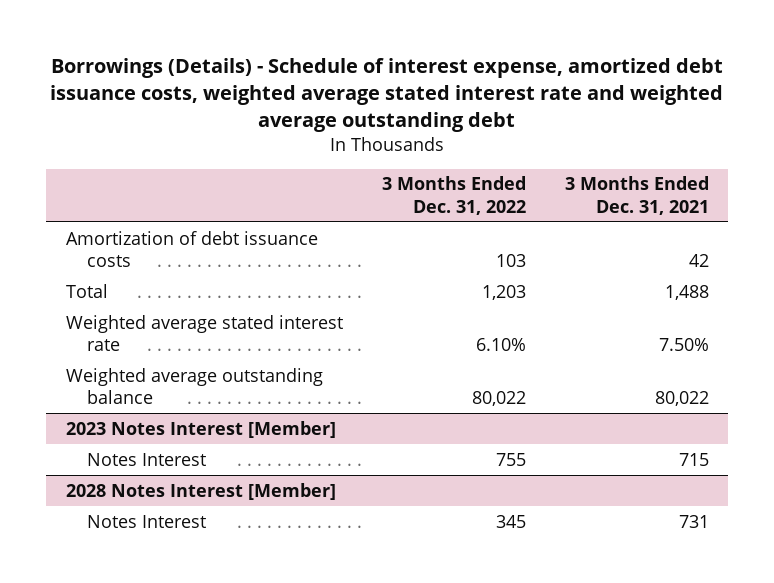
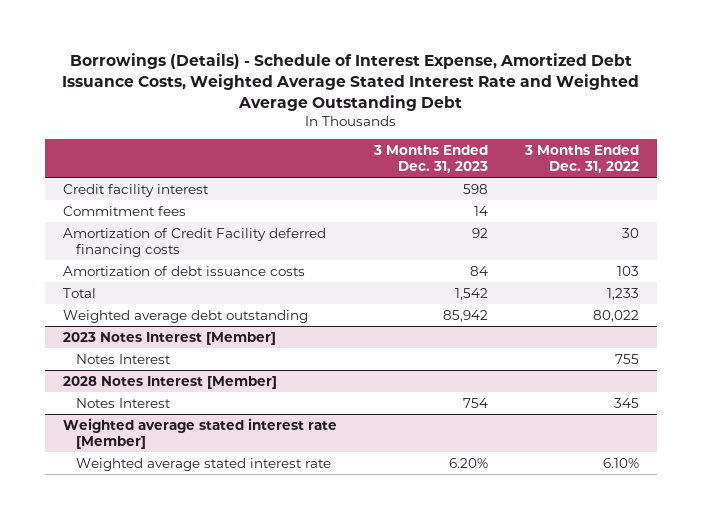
[50,58,724,133] Borrowings (Details) - Schedule of interest expense, amortized debt issuance costs, weighted average stated interest rate and weighted average outstanding debt -> [62,52,640,111] Borrowings (Details) - Schedule of Interest Expense, Amortized Debt Issuance Costs, Weighted Average Stated Interest Rate and Weighted Average Outstanding Debt
[564,176,709,215] 3 Months Ended Dec. 31, 2021 -> none
none -> [373,144,489,174] 3 Months Ended Dec. 31, 2023
none -> [63,183,210,197] Credit facility interest
none -> [63,205,187,216] Commitment fees
none -> [63,227,327,257] Amortization of Credit Facility deferred financing costs
[65,314,343,352] Weighted average stated interest rate -> none
[481,284,526,300] 1,203 -> [607,287,640,300] 1,233
[65,367,323,405] Weighted average outstanding balance -> [63,309,309,323] Weighted average debt outstanding
none -> [63,417,338,449] Weighted average stated interest rate [Member]
none -> [75,457,331,471] Weighted average stated interest rate

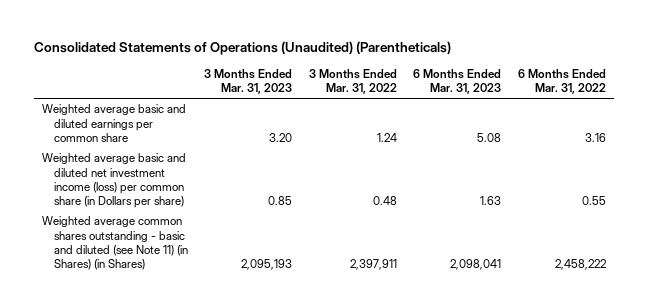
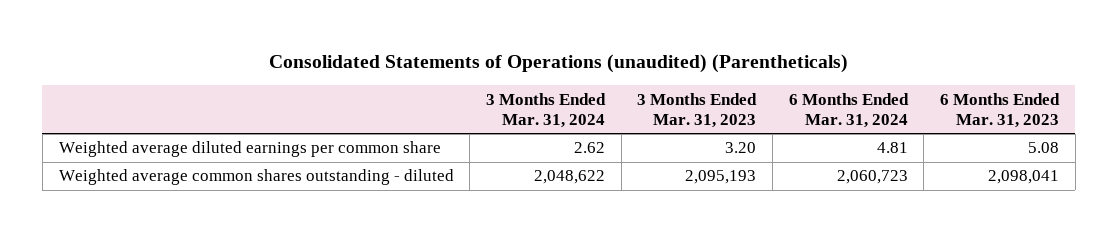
[34,41,452,56] Consolidated Statements of Operations (Unaudited) (Parentheticals) -> [268,54,848,74] Consolidated Statements of Operations (unaudited) (Parentheticals)
[308,68,397,95] 3 Months Ended Mar. 31, 2022 -> none
[517,68,606,95] 6 Months Ended Mar. 31, 2022 -> none
none -> [485,92,606,128] 3 Months Ended Mar. 31, 2024
none -> [788,92,909,128] 6 Months Ended Mar. 31, 2024
[42,153,187,209] Weighted average basic and diluted net investment income (loss) per common share (in Dollars per share) -> none
[42,104,187,142] Weighted average basic and diluted earnings per common share -> [58,141,441,158] Weighted average diluted earnings per common share
[42,216,188,271] Weighted average common shares outstanding - basic and diluted (see Note 11) (in Shares) (in Shares) -> [58,169,454,186] Weighted average common shares outstanding - diluted

